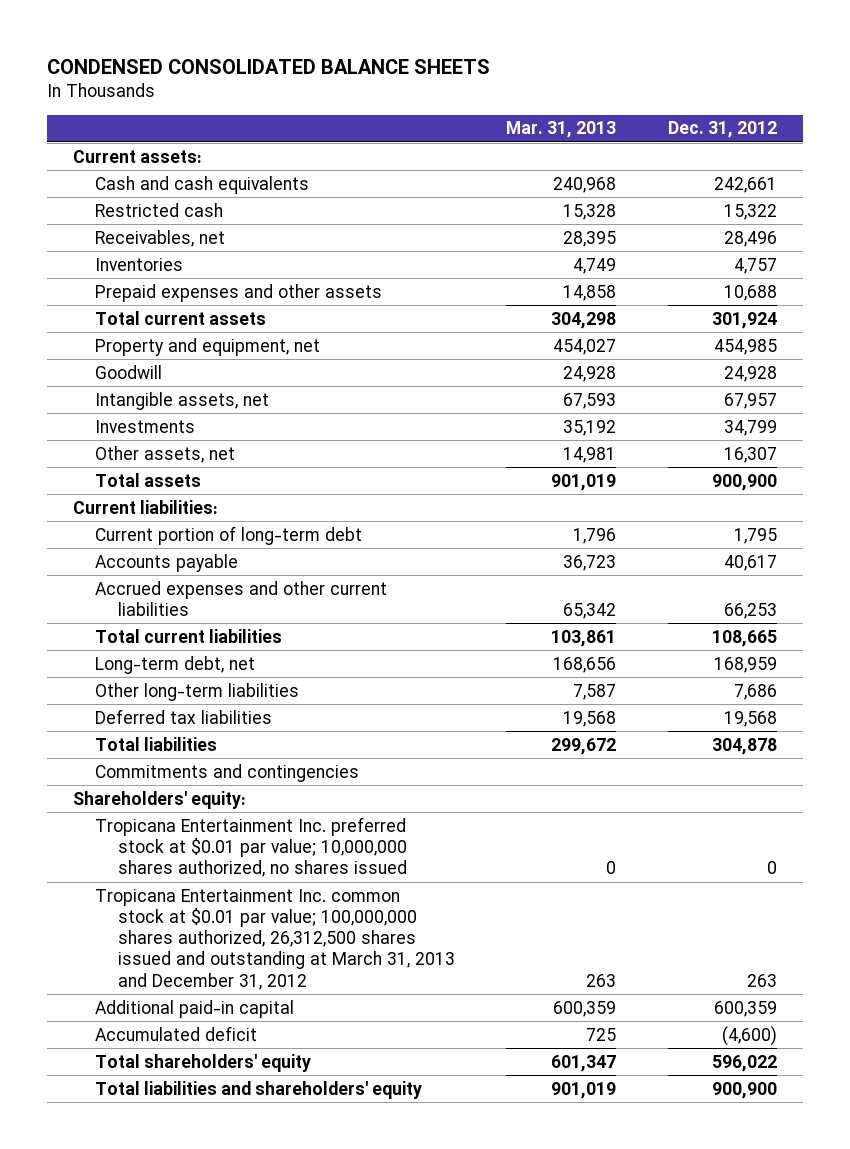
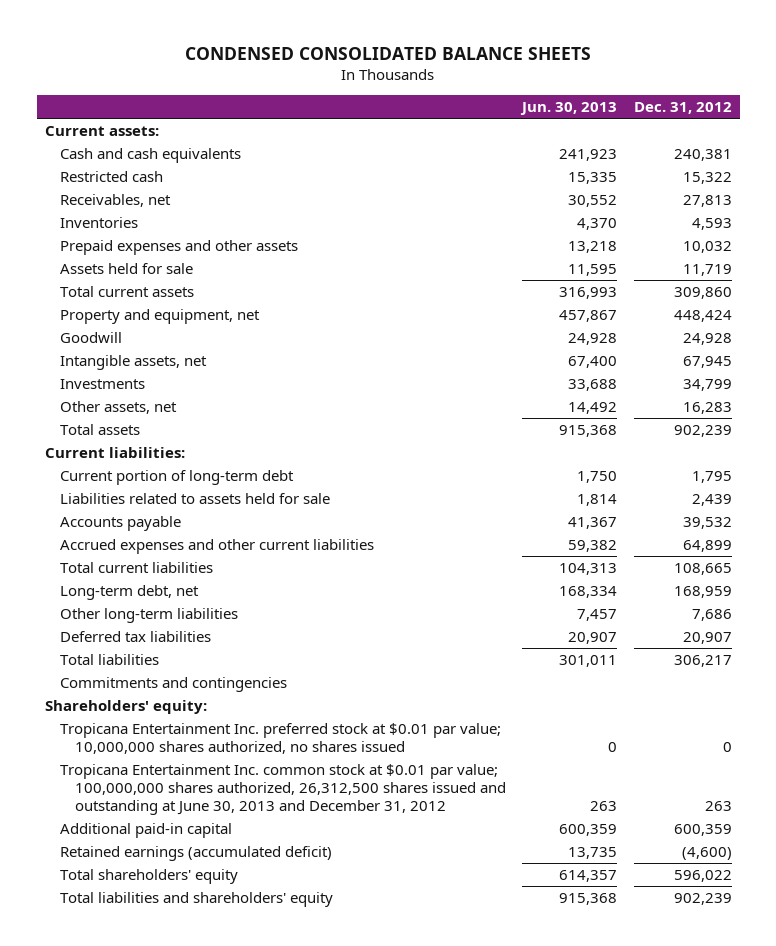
[506,121,617,139] Mar. 31, 2013 -> none
none -> [520,102,618,116] Jun. 30, 2013
[713,176,777,193] 242,661 -> [673,148,732,161] 240,381
[723,230,777,247] 28,496 -> [682,194,732,207] 27,813
[733,257,777,274] 4,757 -> [691,217,732,230] 4,593
[723,284,777,301] 10,688 -> [682,240,732,253] 10,032
none -> [59,262,193,274] Assets held for sale
[711,311,777,329] 301,924 -> [673,286,732,299] 309,860
[713,338,777,355] 454,985 -> [673,309,732,322] 448,424
[723,392,777,409] 67,957 -> [682,355,732,368] 67,945
[723,446,777,463] 16,307 -> [682,401,732,414] 16,283
[711,473,777,491] 900,900 -> [673,424,732,437] 902,239
none -> [59,492,330,504] Liabilities related to assets held for sale
[723,554,777,571] 40,617 -> [682,516,732,529] 39,532
[723,602,777,619] 66,253 -> [682,539,732,552] 64,899
[723,710,777,727] 19,568 -> [682,631,732,644] 20,907
[711,737,777,755] 304,878 -> [673,654,732,667] 306,217
[95,888,455,990] Tropicana Entertainment Inc. common stock at $0.01 par value; 100,000,000 shares authorized, 26,312,500 shares issued and outstanding at March 31, 2013 and December 31, 2012 -> [59,763,506,815] Tropicana Entertainment Inc. common stock at $0.01 par value; 100,000,000 shares authorized, 26,312,500 shares issued and outstanding at June 30, 2013 and December 31, 2012
[95,1025,258,1041] Accumulated deficit -> [59,845,332,861] Retained earnings (accumulated deficit)
[711,1081,777,1099] 900,900 -> [673,892,732,905] 902,239

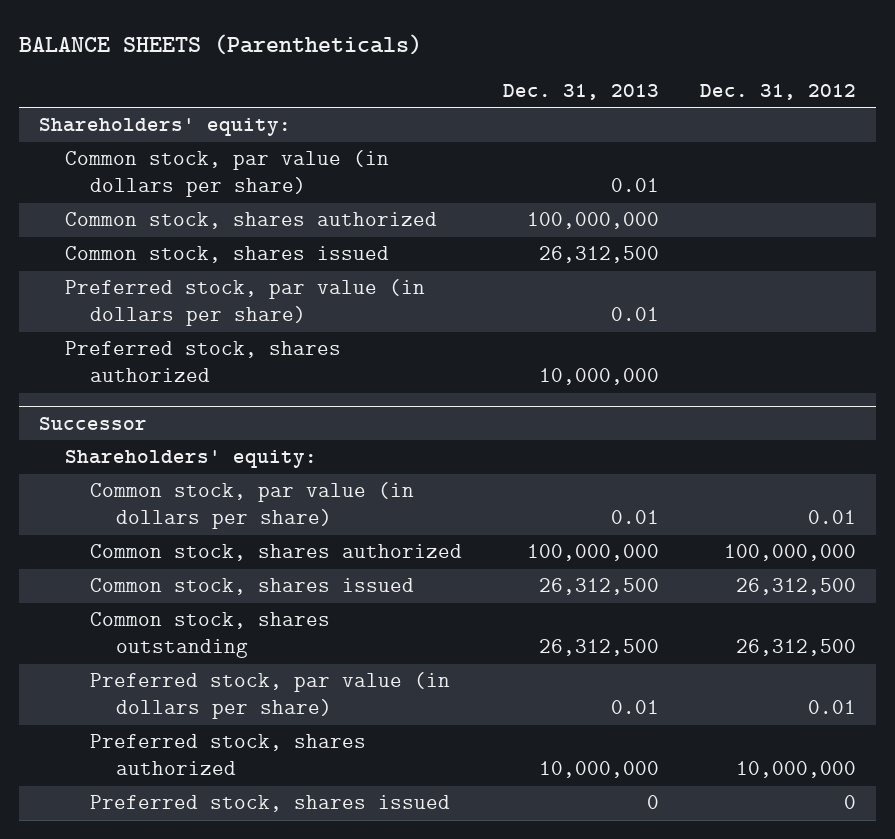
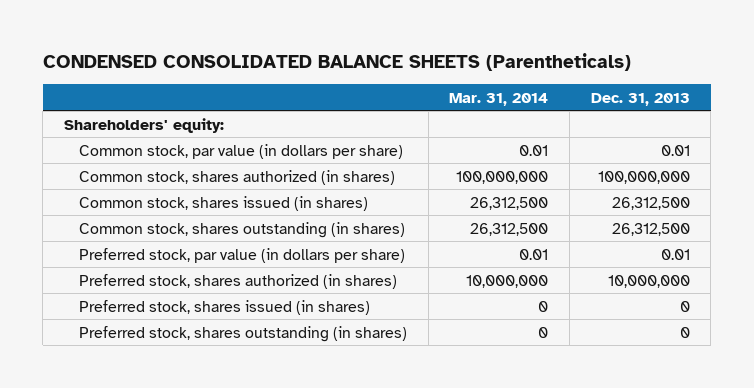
[19,34,423,56] BALANCE SHEETS (Parentheticals) -> [42,52,631,71] CONDENSED CONSOLIDATED BALANCE SHEETS (Parentheticals)
[699,83,856,100] Dec. 31, 2012 -> none
none -> [449,92,549,106] Mar. 31, 2014
[64,279,425,327] Preferred stock, par value (in dollars per share) -> none
[64,341,341,383] Preferred stock, shares authorized -> none
[39,416,148,430] Successor -> none
[64,450,317,469] Shareholders' equity: -> none
[90,482,415,530] Common stock, par value (in dollars per share) -> none
[90,544,463,562] Common stock, shares authorized -> none
[90,578,415,596] Common stock, shares issued -> none
[64,212,437,230] Common stock, shares authorized -> [79,169,396,185] Common stock, shares authorized (in shares)
[64,246,389,264] Common stock, shares issued -> [79,195,369,211] Common stock, shares issued (in shares)
[90,612,331,659] Common stock, shares outstanding -> [79,221,406,238] Common stock, shares outstanding (in shares)
[90,734,367,776] Preferred stock, shares authorized -> [79,273,398,289] Preferred stock, shares authorized (in shares)
[90,795,451,813] Preferred stock, shares issued -> [79,299,371,315] Preferred stock, shares issued (in shares)
none -> [79,325,408,342] Preferred stock, shares outstanding (in shares)

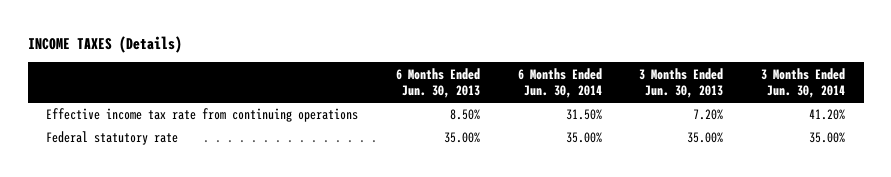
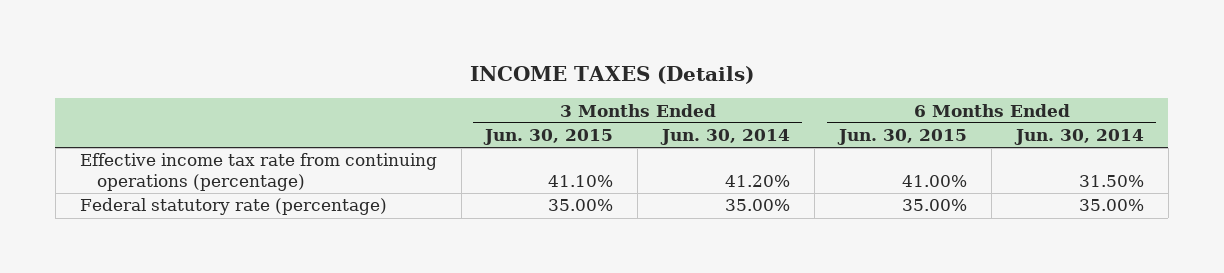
[396,67,481,99] 6 Months Ended Jun. 30, 2013 -> none
[639,67,724,99] 3 Months Ended Jun. 30, 2013 -> none
none -> [483,129,614,146] Jun. 30, 2015
none -> [837,129,968,146] Jun. 30, 2015
[46,108,359,123] Effective income tax rate from continuing operations -> [79,153,437,191] Effective income tax rate from continuing operations (percentage)
[46,131,179,146] Federal statutory rate -> [79,198,387,216] Federal statutory rate (percentage)

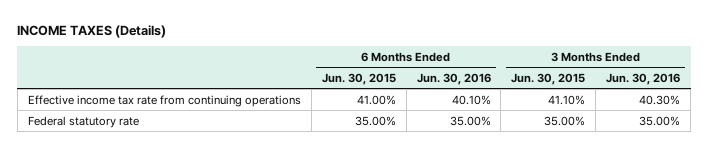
[660,129,791,146] Jun. 30, 2014 -> none
[1013,129,1144,146] Jun. 30, 2014 -> none
none -> [416,72,491,85] Jun. 30, 2016
none -> [606,72,681,85] Jun. 30, 2016
[79,153,437,191] Effective income tax rate from continuing operations (percentage) -> [27,94,301,107] Effective income tax rate from continuing operations
[79,198,387,216] Federal statutory rate (percentage) -> [27,115,139,128] Federal statutory rate

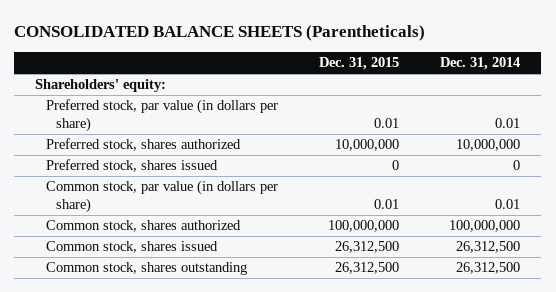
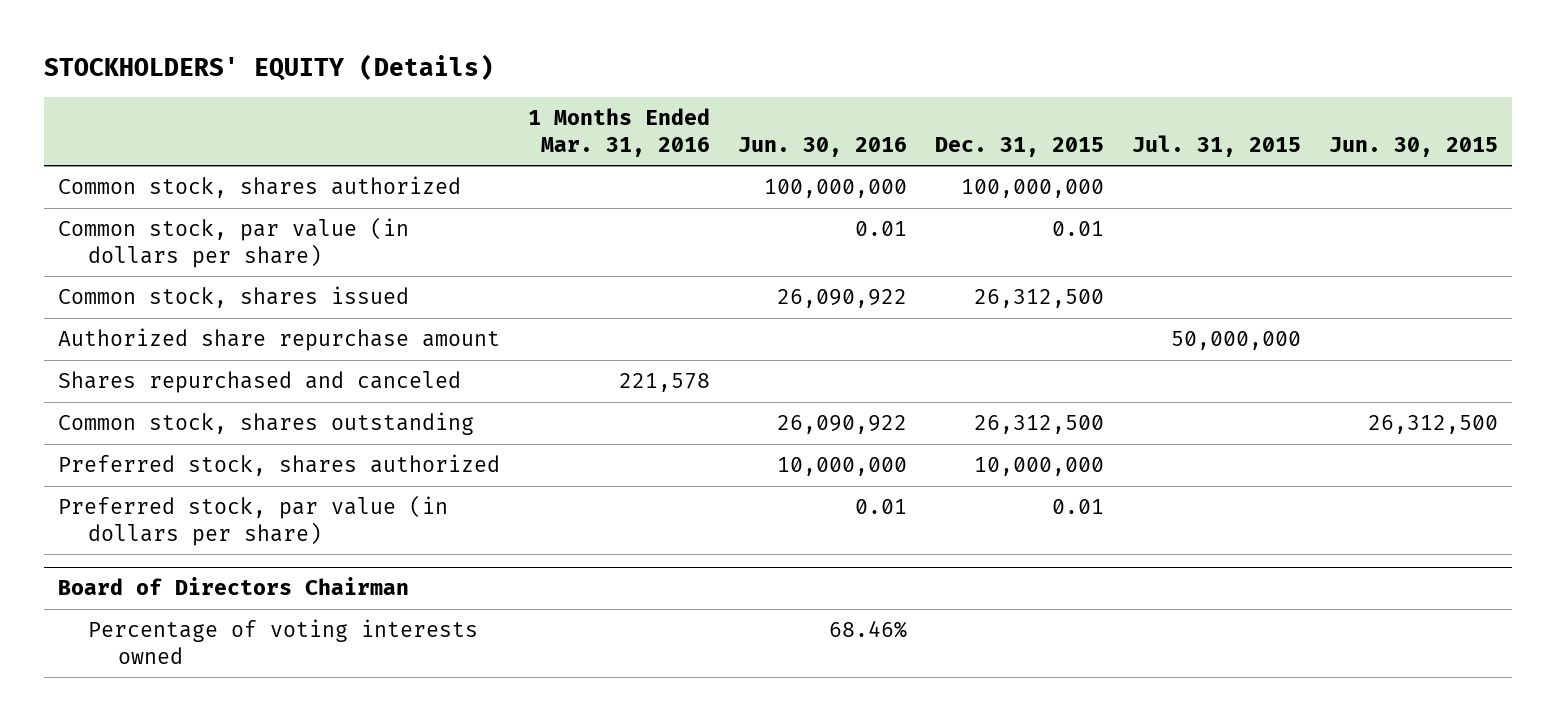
[14,25,426,42] CONSOLIDATED BALANCE SHEETS (Parentheticals) -> [43,54,494,82] STOCKHOLDERS' EQUITY (Details)
[440,57,521,71] Dec. 31, 2014 -> none
none -> [527,108,710,157] 1 Months Ended Mar. 31, 2016
none -> [737,136,907,157] Jun. 30, 2016
none -> [1131,134,1301,157] Jul. 31, 2015
none -> [1329,136,1499,157] Jun. 30, 2015
[35,79,167,93] Shareholders' equity: -> none
[45,159,218,173] Preferred stock, shares issued -> none
[45,180,278,213] Common stock, par value (in dollars per share) -> [57,217,409,268] Common stock, par value (in dollars per share)
none -> [57,328,500,352] Authorized share repurchase amount
none -> [57,371,461,394] Shares repurchased and canceled
[45,138,241,152] Preferred stock, shares authorized -> [57,454,500,477] Preferred stock, shares authorized
[45,99,278,132] Preferred stock, par value (in dollars per share) -> [57,495,448,546] Preferred stock, par value (in dollars per share)
none -> [57,577,409,596] Board of Directors Chairman
none -> [87,619,478,664] Percentage of voting interests owned

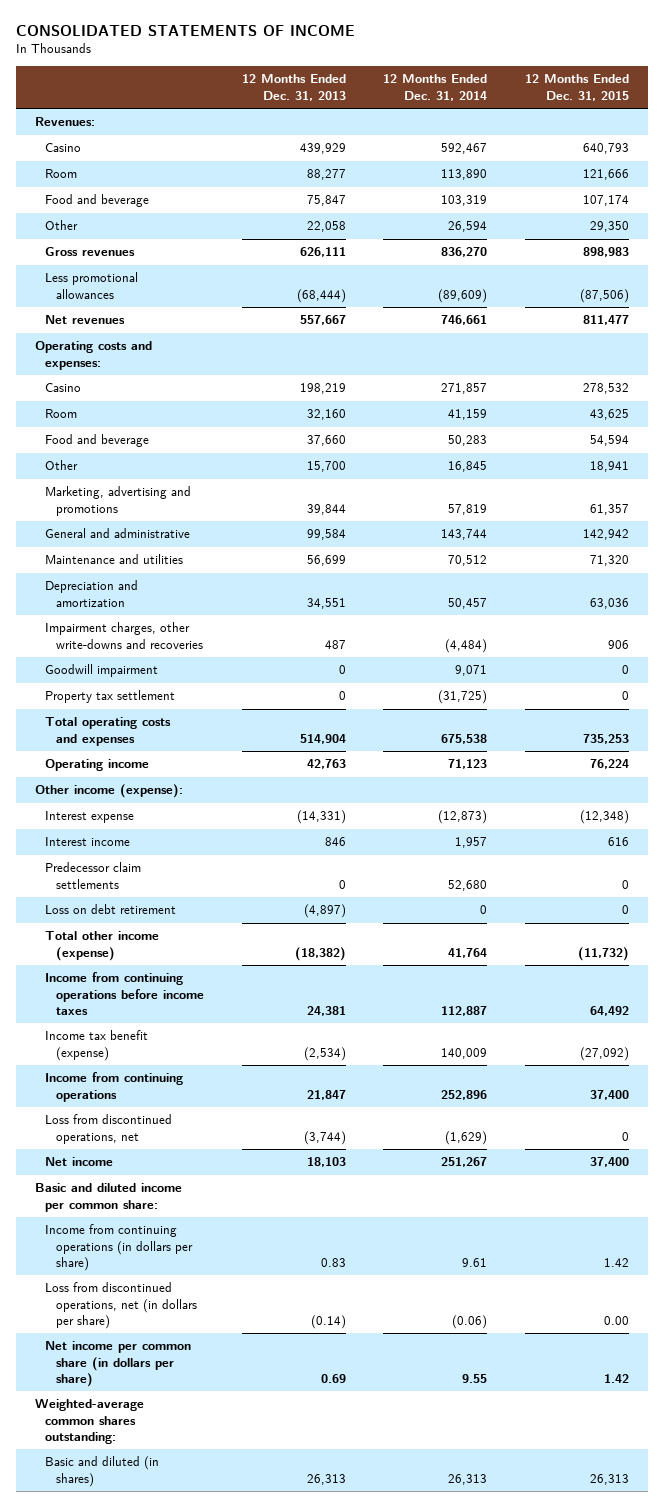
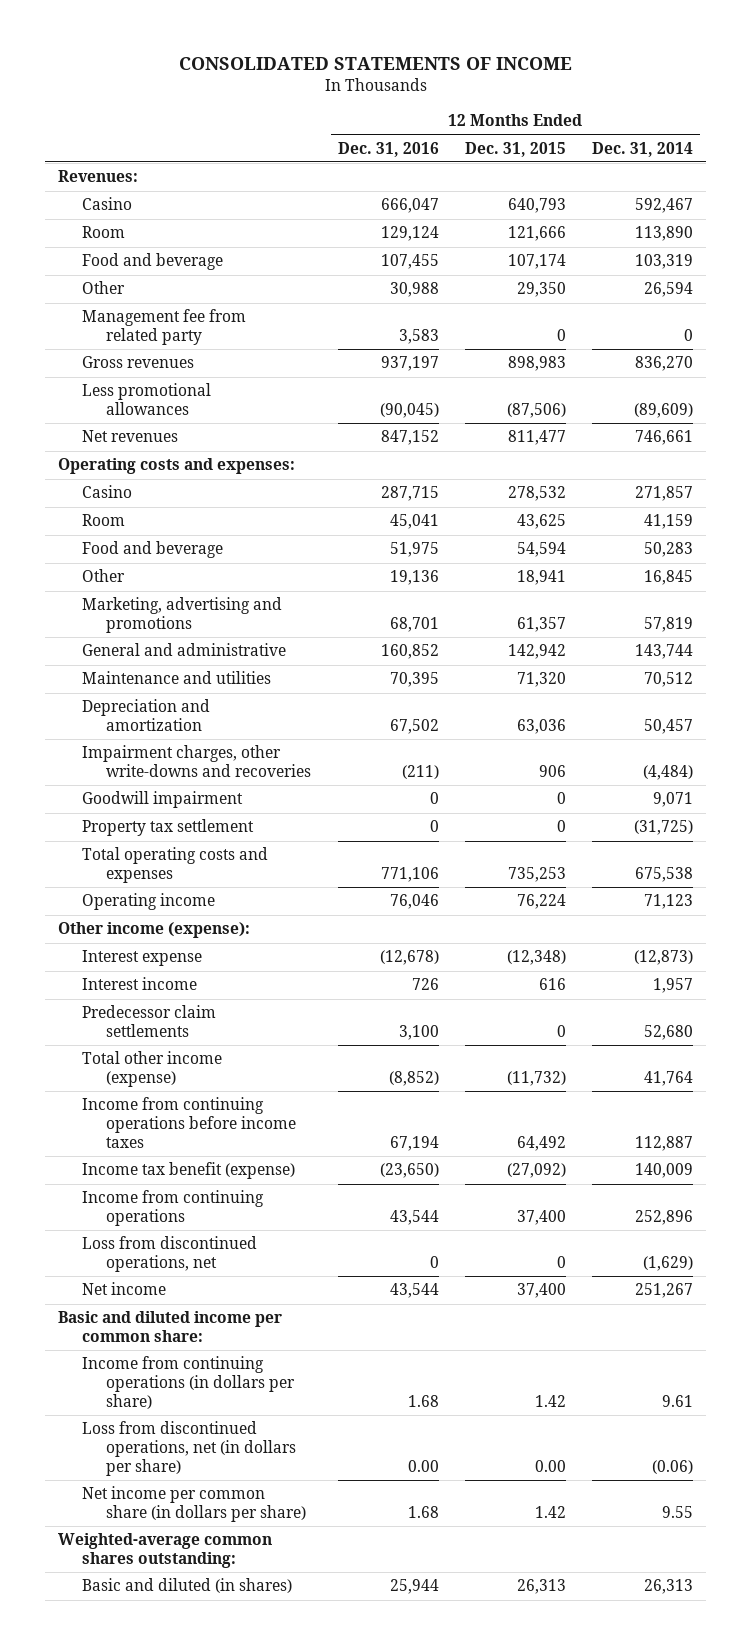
[241,74,346,101] 12 Months Ended Dec. 31, 2013 -> none
none -> [337,141,439,157] Dec. 31, 2016
none -> [82,309,247,346] Management fee from related party
[45,904,177,915] Loss on debt retirement -> none

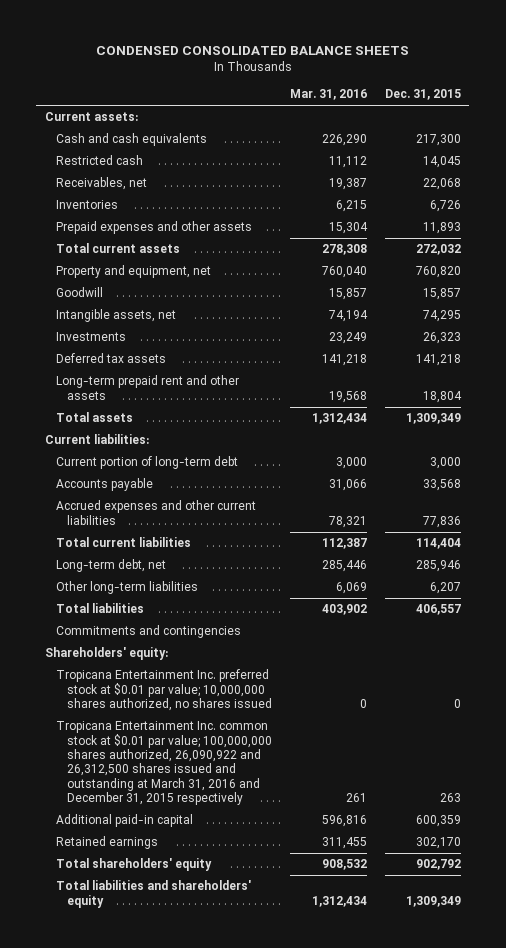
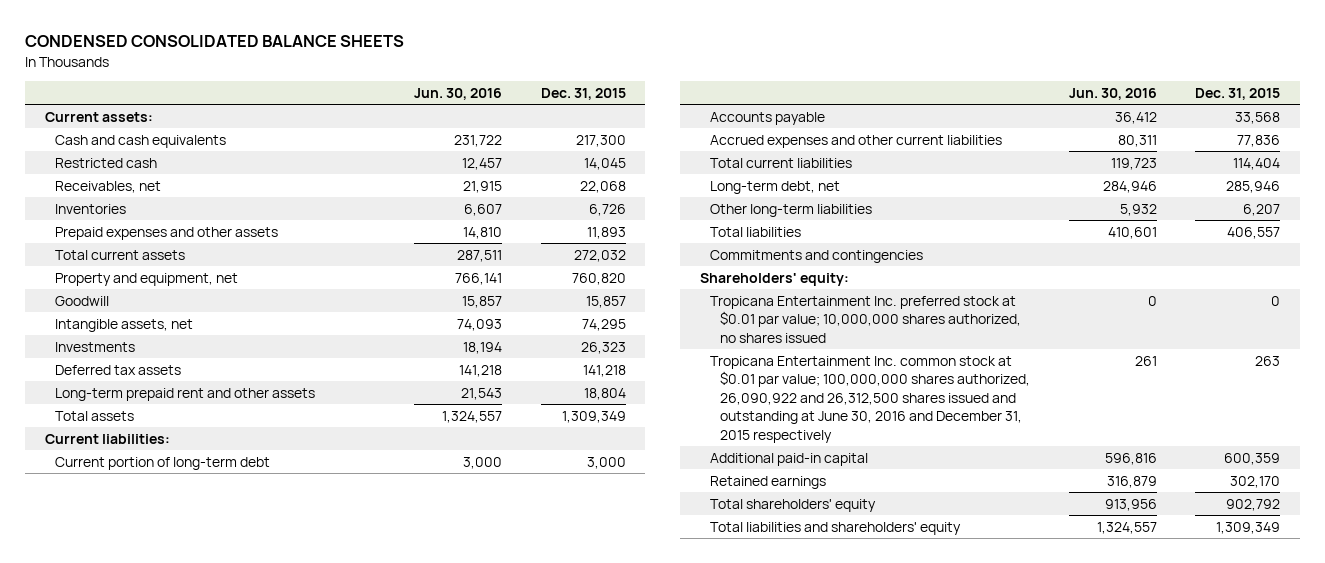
[289,89,367,101] Mar. 31, 2016 -> none
none -> [413,87,502,100] Jun. 30, 2016
[56,721,272,805] Tropicana Entertainment Inc. common stock at $0.01 par value; 100,000,000 shares authorized, 26,090,922 and 26,312,500 shares issued and outstanding at March 31, 2016 and December 31, 2015 respectively -> [709,355,1031,443] Tropicana Entertainment Inc. common stock at $0.01 par value; 100,000,000 shares authorized, 26,090,922 and 26,312,500 shares issued and outstanding at June 30, 2016 and December 31, 2015 respectively

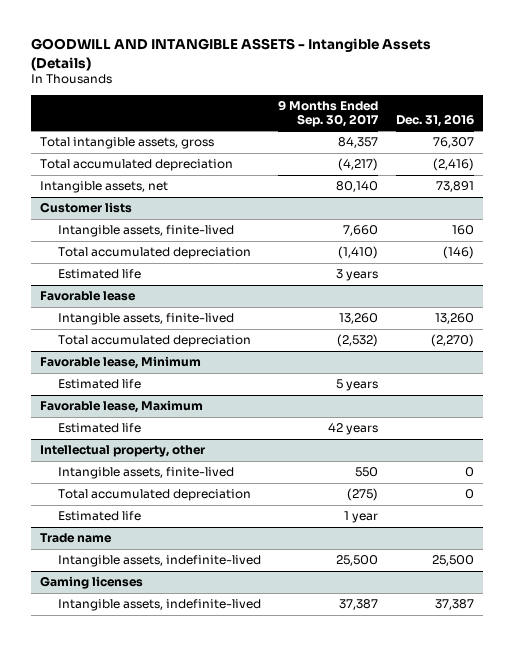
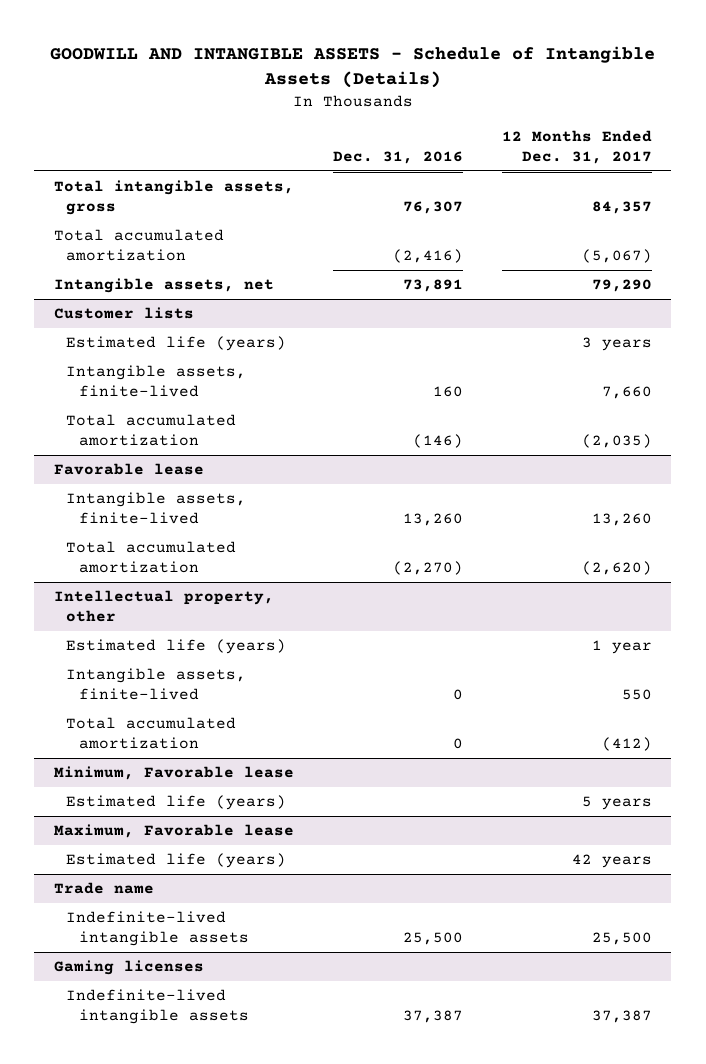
[30,38,431,71] GOODWILL AND INTANGIBLE ASSETS - Intangible Assets (Details) -> [49,46,655,89] GOODWILL AND INTANGIBLE ASSETS - Schedule of Intangible Assets (Details)
[278,100,380,127] 9 Months Ended Sep. 30, 2017 -> none
none -> [501,129,652,165] 12 Months Ended Dec. 31, 2017
[39,159,233,172] Total accumulated depreciation -> [53,228,224,262] Total accumulated amortization
none -> [66,335,287,351] Estimated life (years)
[57,269,141,280] Estimated life -> none
[57,247,251,260] Total accumulated depreciation -> [66,413,237,447] Total accumulated amortization
[39,356,201,370] Favorable lease, Minimum -> none
[57,379,141,390] Estimated life -> none
[39,400,203,414] Favorable lease, Maximum -> none
[57,423,141,434] Estimated life -> none
[57,335,251,348] Total accumulated depreciation -> [66,540,237,574] Total accumulated amortization
none -> [66,638,287,654] Estimated life (years)
[57,489,251,502] Total accumulated depreciation -> [66,716,237,750] Total accumulated amortization
none -> [53,765,294,780] Minimum, Favorable lease
[57,511,141,522] Estimated life -> [66,794,287,810] Estimated life (years)
none -> [53,823,294,838] Maximum, Favorable lease
none -> [66,852,287,868] Estimated life (years)
[57,555,261,568] Intangible assets, indefinite-lived -> [66,910,249,947] Indefinite-lived intangible assets
[57,599,261,612] Intangible assets, indefinite-lived -> [66,988,249,1025] Indefinite-lived intangible assets

